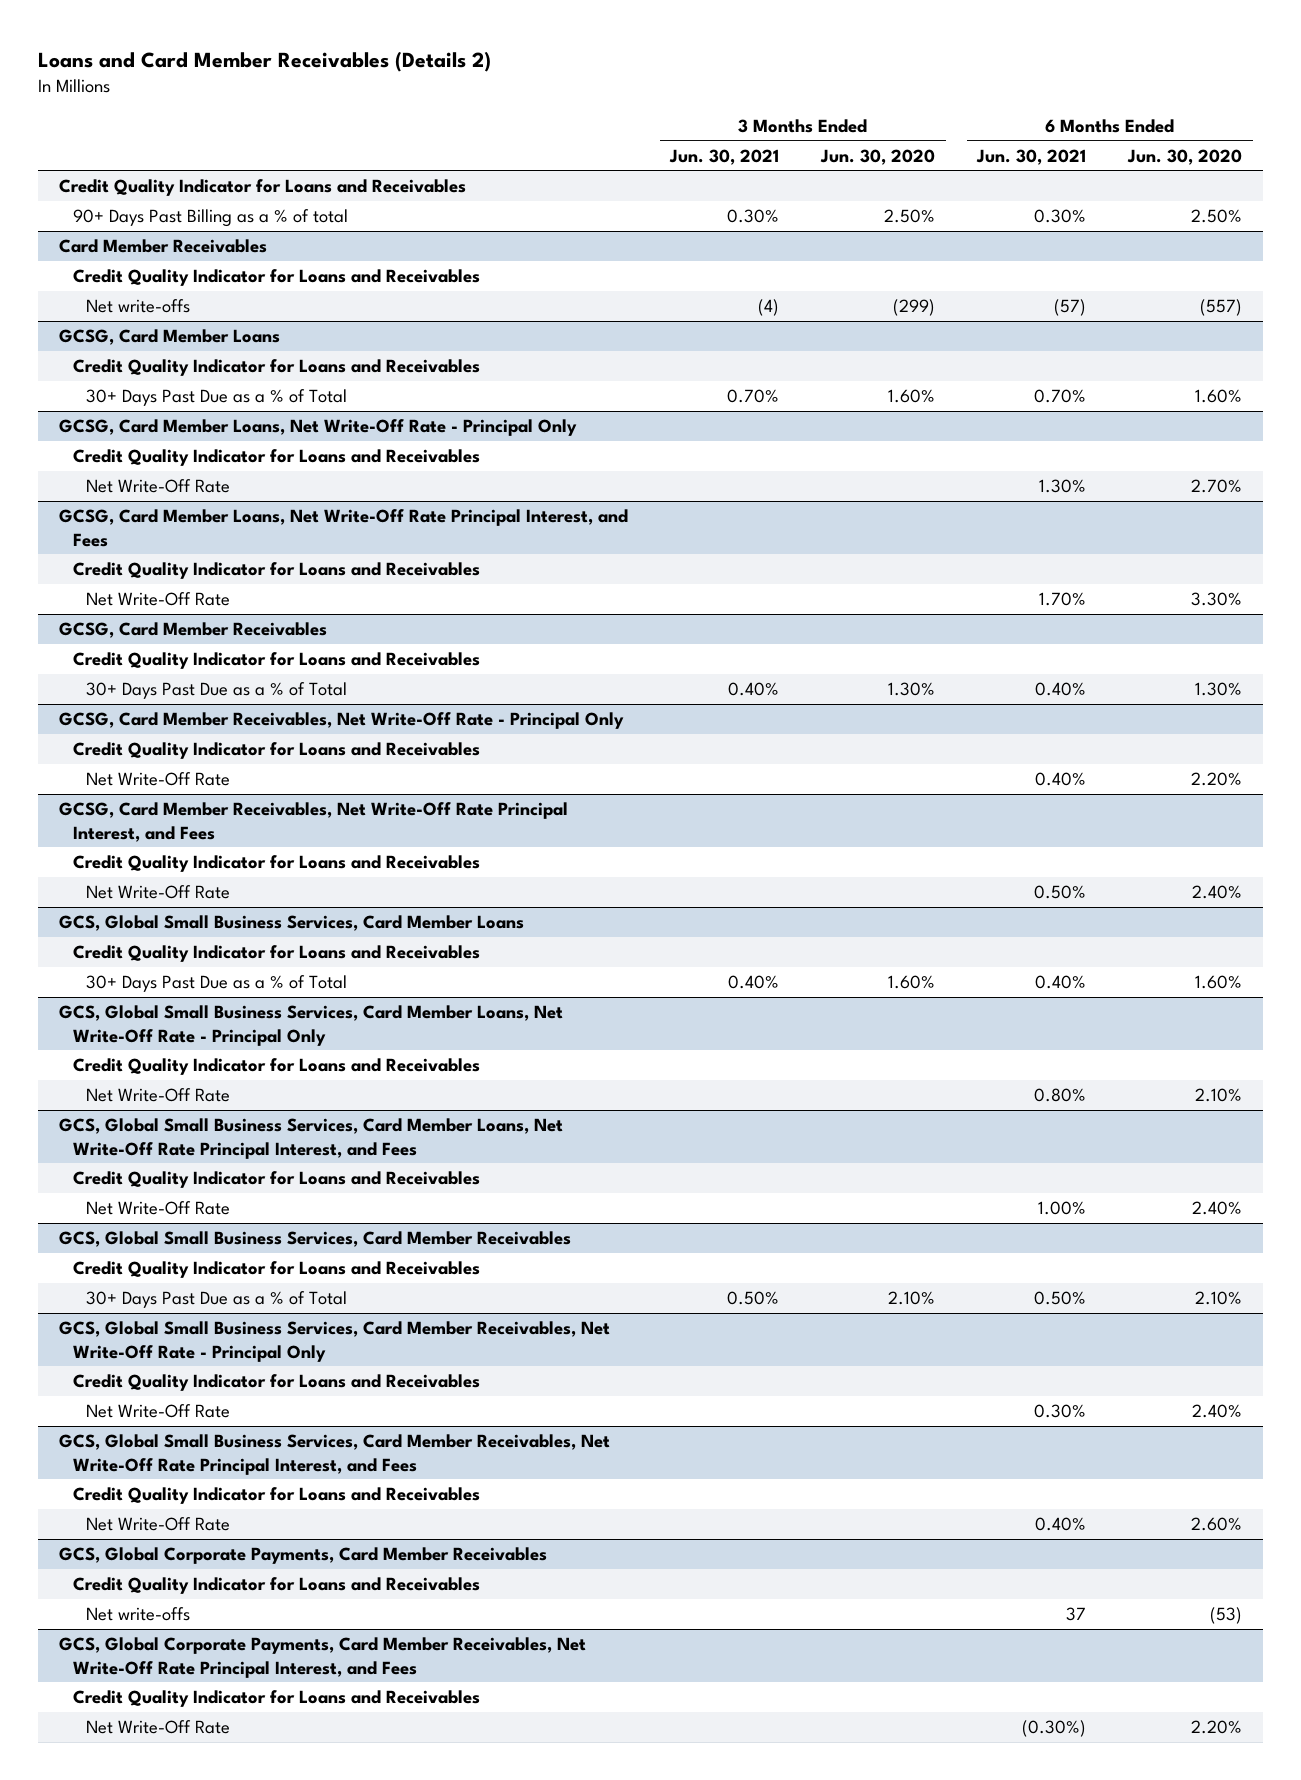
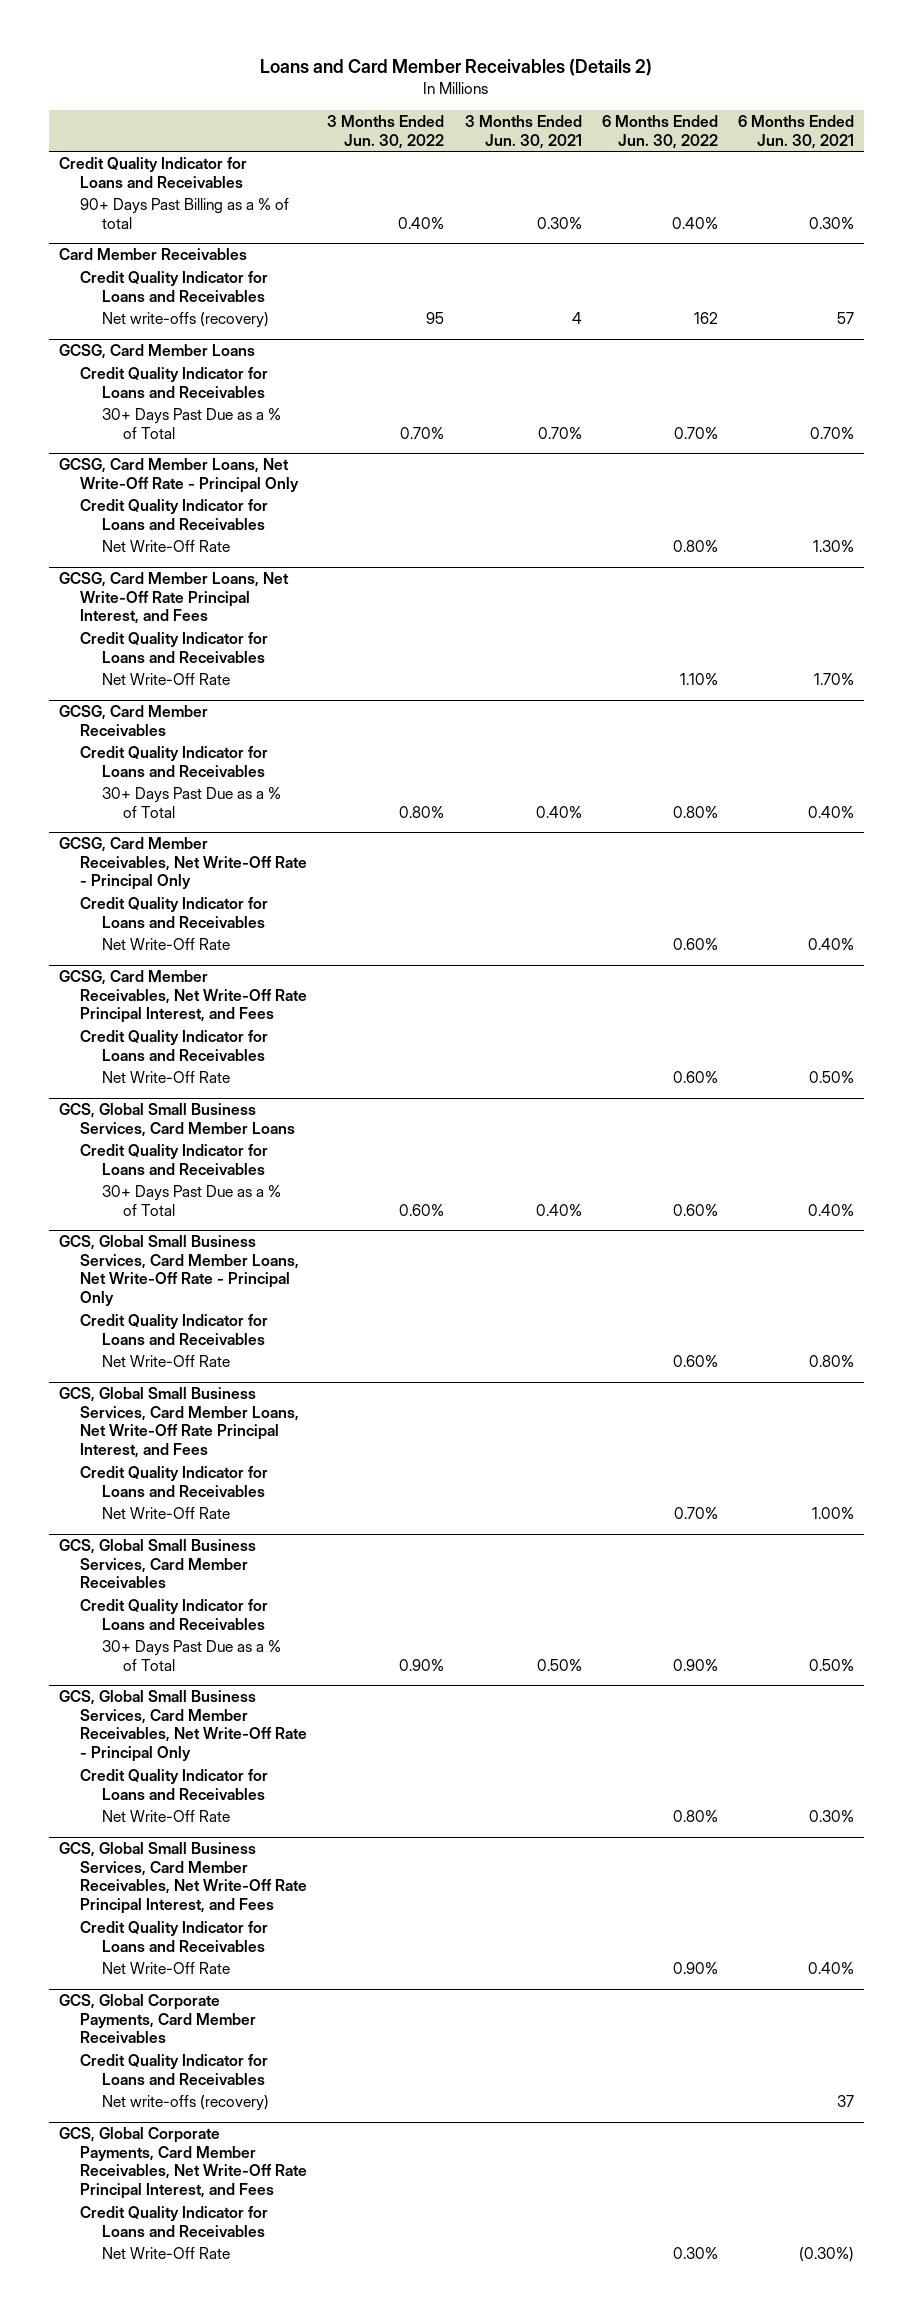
[820,148,936,165] Jun. 30, 2020 -> none
[1127,148,1243,165] Jun. 30, 2020 -> none
none -> [327,115,445,149] 3 Months Ended Jun. 30, 2022
none -> [601,115,718,149] 6 Months Ended Jun. 30, 2022
[86,299,191,314] Net write-offs -> [101,312,269,329] Net write-offs (recovery)
[758,299,780,317] (4) -> [571,312,582,325] 4
[1054,299,1087,317] (57) -> [837,312,855,325] 57
[86,1607,191,1622] Net write-offs -> [101,2095,269,2112] Net write-offs (recovery)

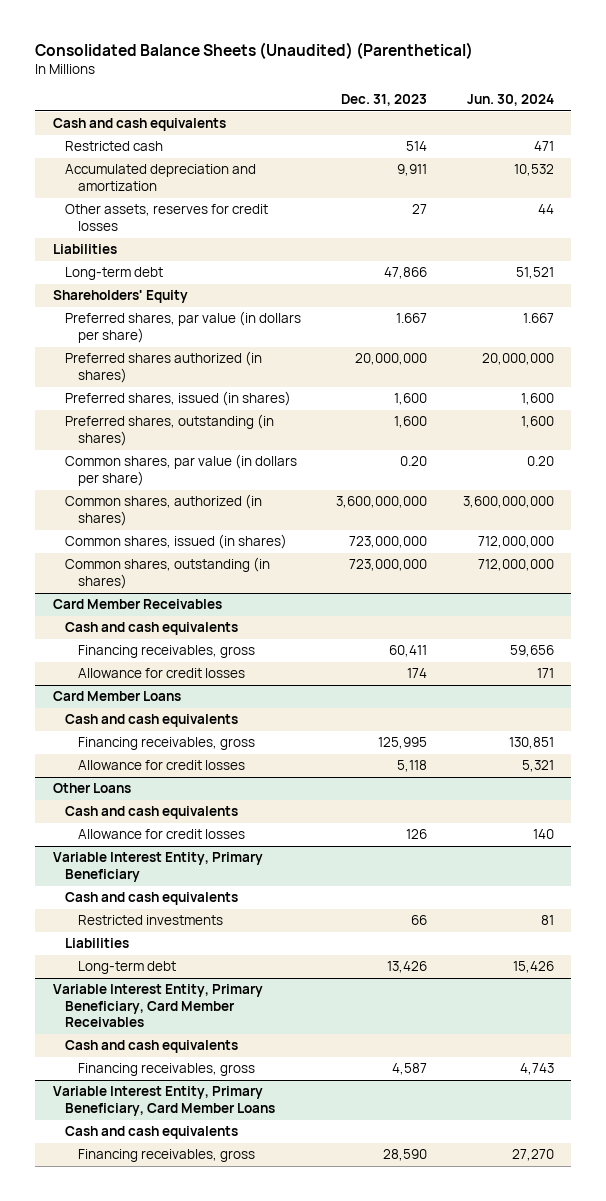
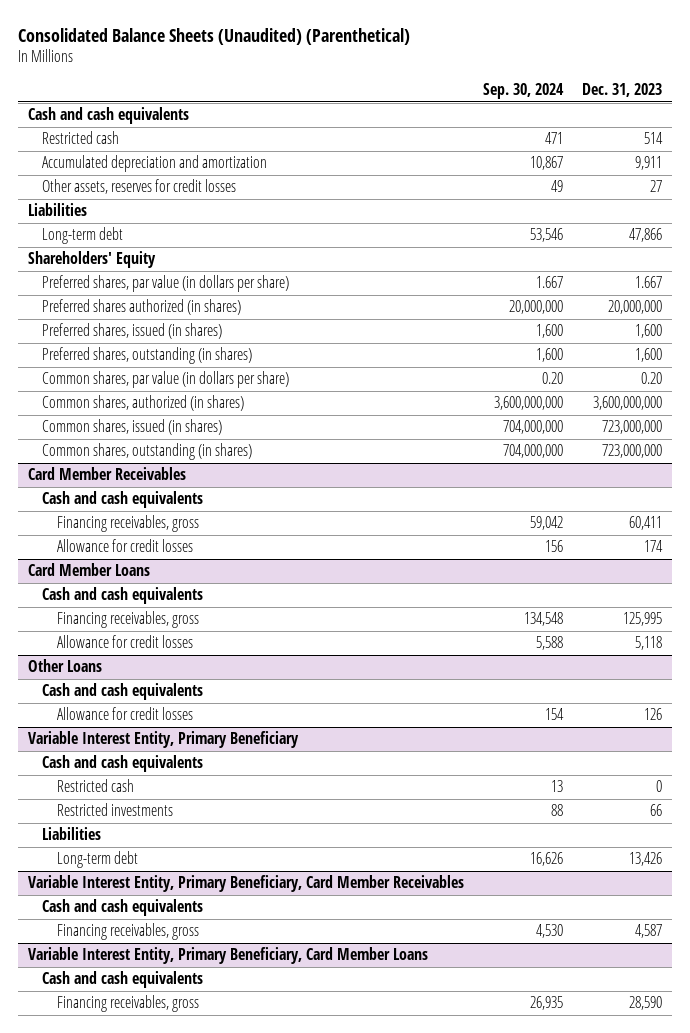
[466,93,554,106] Jun. 30, 2024 -> none
none -> [482,83,564,100] Sep. 30, 2024
none -> [56,779,134,793] Restricted cash

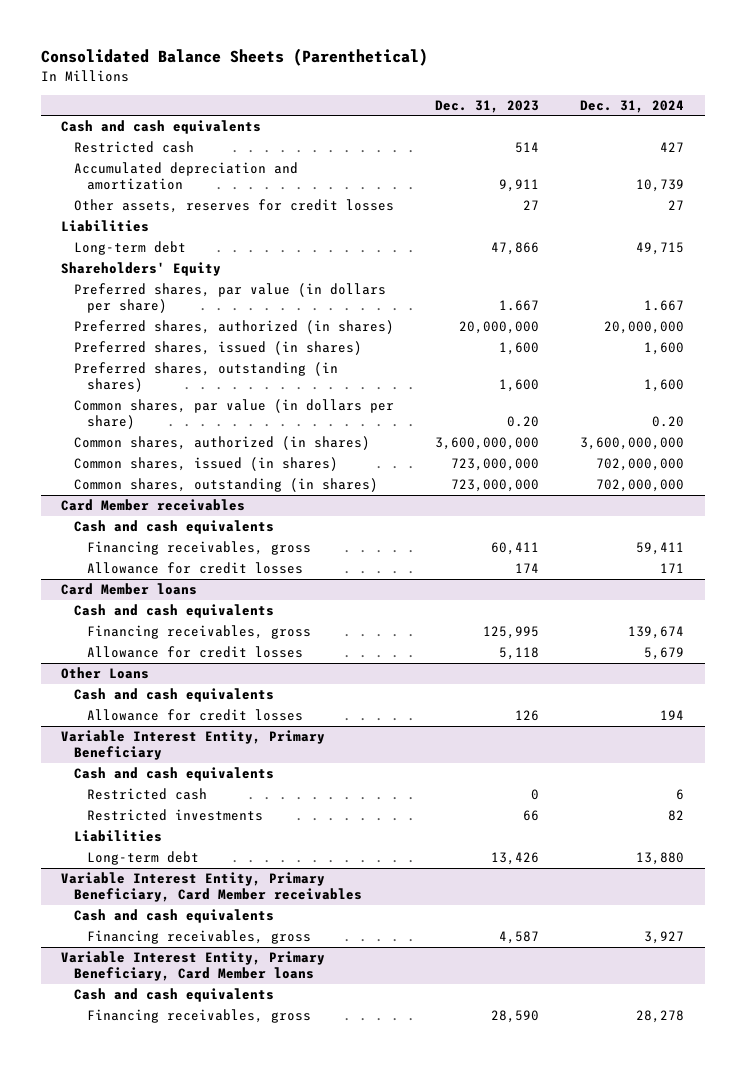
[18,27,411,45] Consolidated Balance Sheets (Unaudited) (Parenthetical) -> [40,48,428,67] Consolidated Balance Sheets (Parenthetical)
[482,83,564,100] Sep. 30, 2024 -> none
none -> [580,99,685,113] Dec. 31, 2024
[42,299,242,316] Preferred shares authorized (in shares) -> [74,320,395,335] Preferred shares, authorized (in shares)
[27,467,186,481] Card Member Receivables -> [61,499,246,512] Card Member receivables
[27,563,150,577] Card Member Loans -> [61,583,198,596] Card Member loans
[27,875,464,893] Variable Interest Entity, Primary Beneficiary, Card Member Receivables -> [61,872,363,903] Variable Interest Entity, Primary Beneficiary, Card Member receivables
[27,947,428,965] Variable Interest Entity, Primary Beneficiary, Card Member Loans -> [61,951,326,982] Variable Interest Entity, Primary Beneficiary, Card Member loans

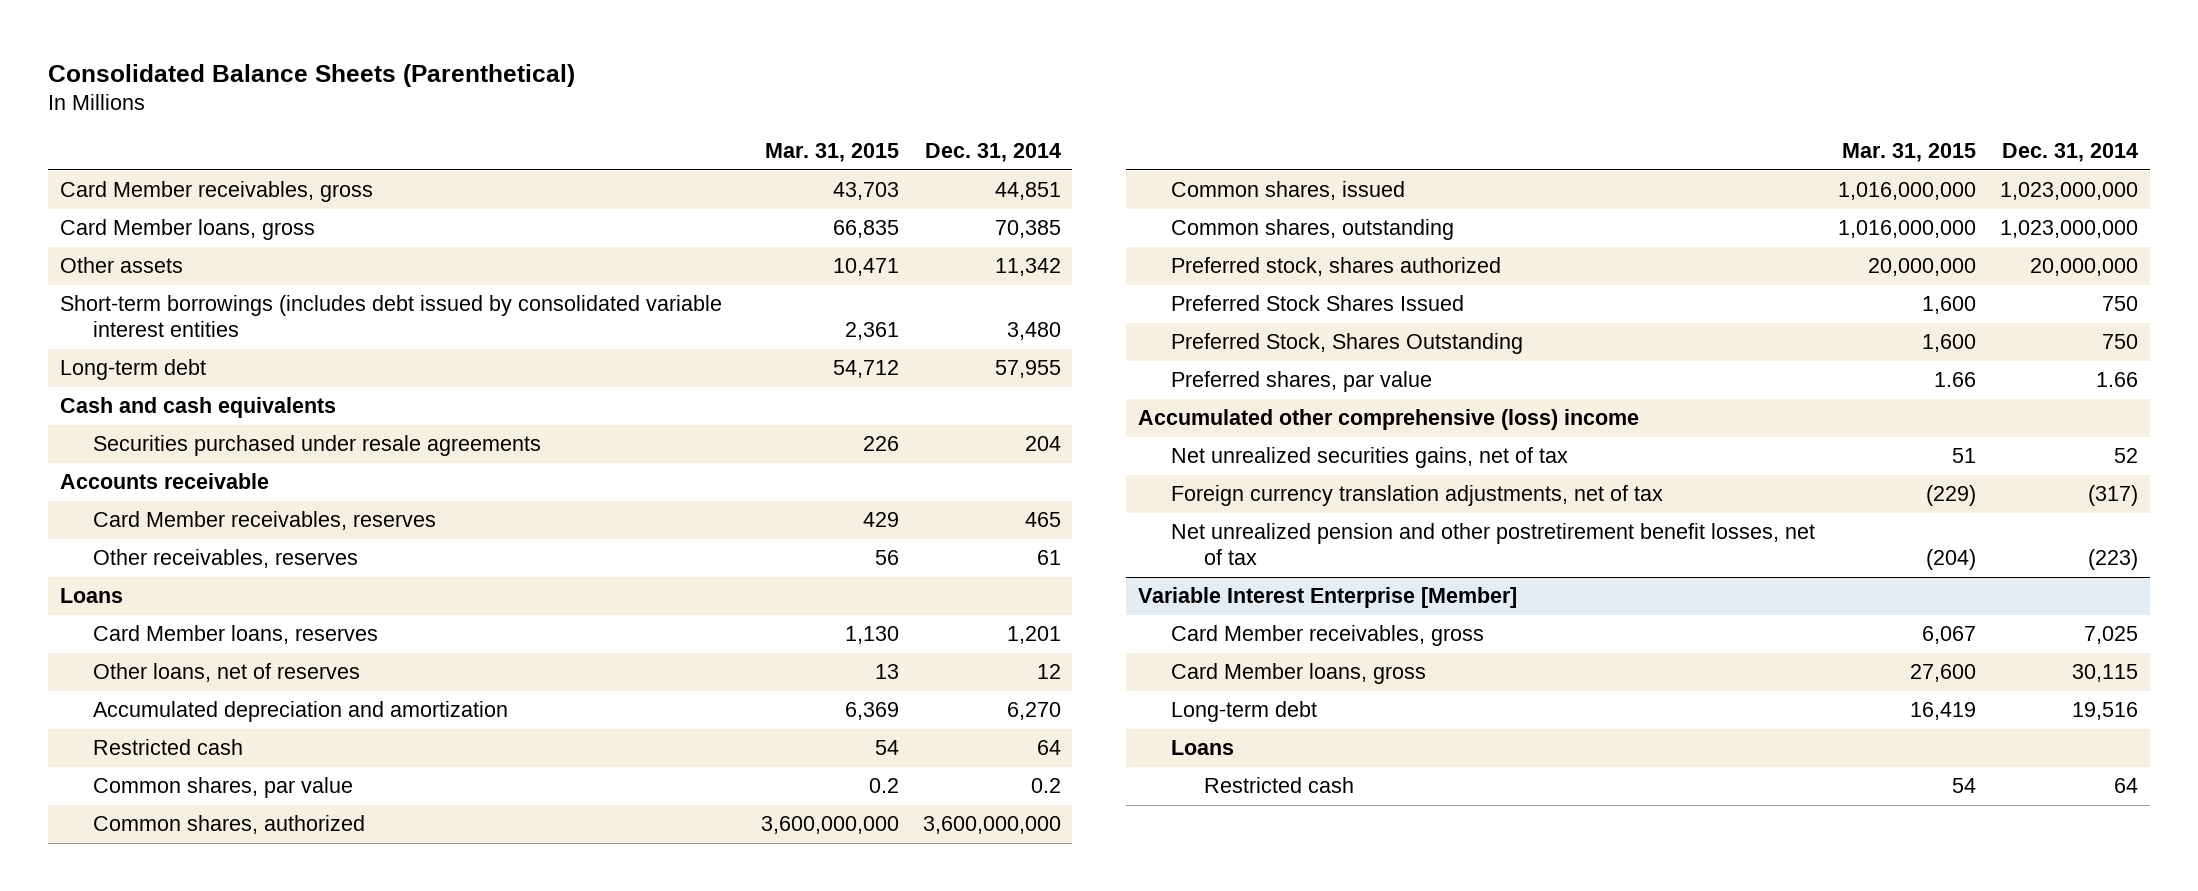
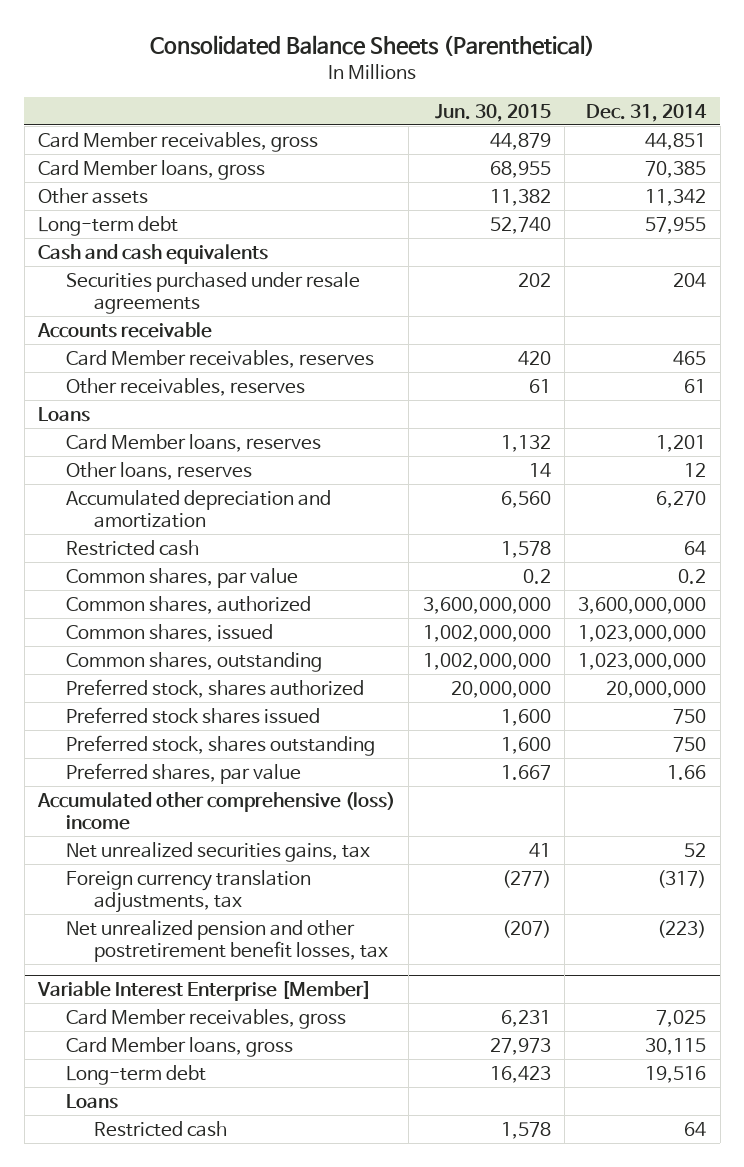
[764,143,899,163] Mar. 31, 2015 -> none
none -> [434,103,551,122] Jun. 30, 2015
[60,295,723,338] Short-term borrowings (includes debt issued by consolidated variable interest entities -> none
[93,663,361,683] Other loans, net of reserves -> [66,461,253,480] Other loans, reserves
[1170,295,1464,312] Preferred Stock Shares Issued -> [66,706,321,724] Preferred stock shares issued
[1170,333,1523,355] Preferred Stock, Shares Outstanding -> [66,734,376,756] Preferred stock, shares outstanding
[1170,447,1568,469] Net unrealized securities gains, net of tax -> [66,841,371,862] Net unrealized securities gains, tax
[1170,485,1663,507] Foreign currency translation adjustments, net of tax -> [66,869,312,913] Foreign currency translation adjustments, tax
[1170,523,1815,566] Net unrealized pension and other postretirement benefit losses, net of tax -> [66,919,389,962] Net unrealized pension and other postretirement benefit losses, tax

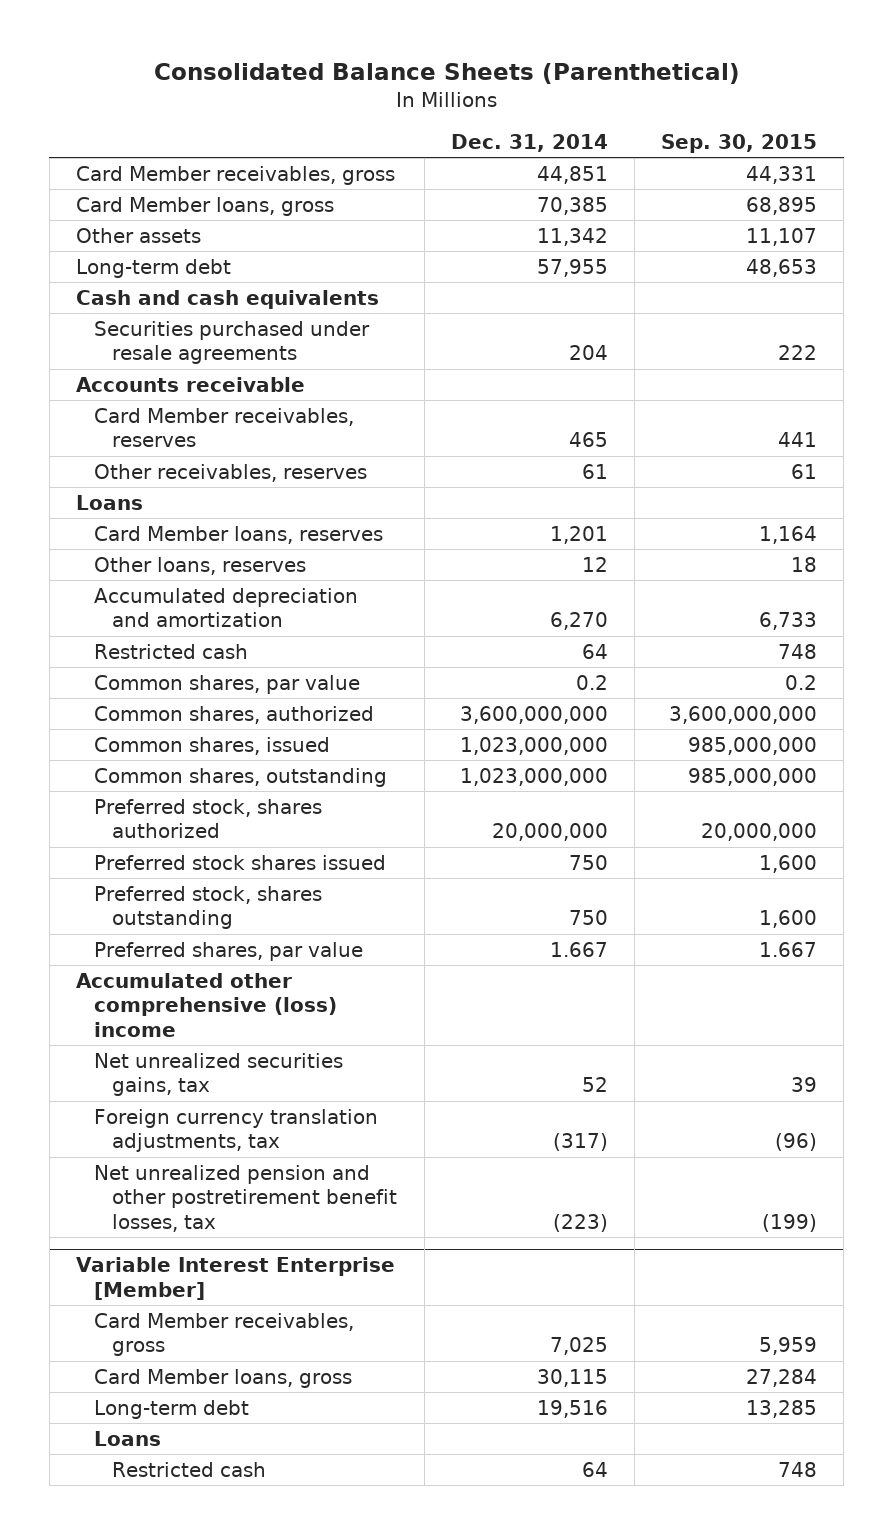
[434,103,551,122] Jun. 30, 2015 -> none
none -> [660,134,817,154] Sep. 30, 2015
[667,764,707,780] 1.66 -> [549,941,608,957] 1.667

